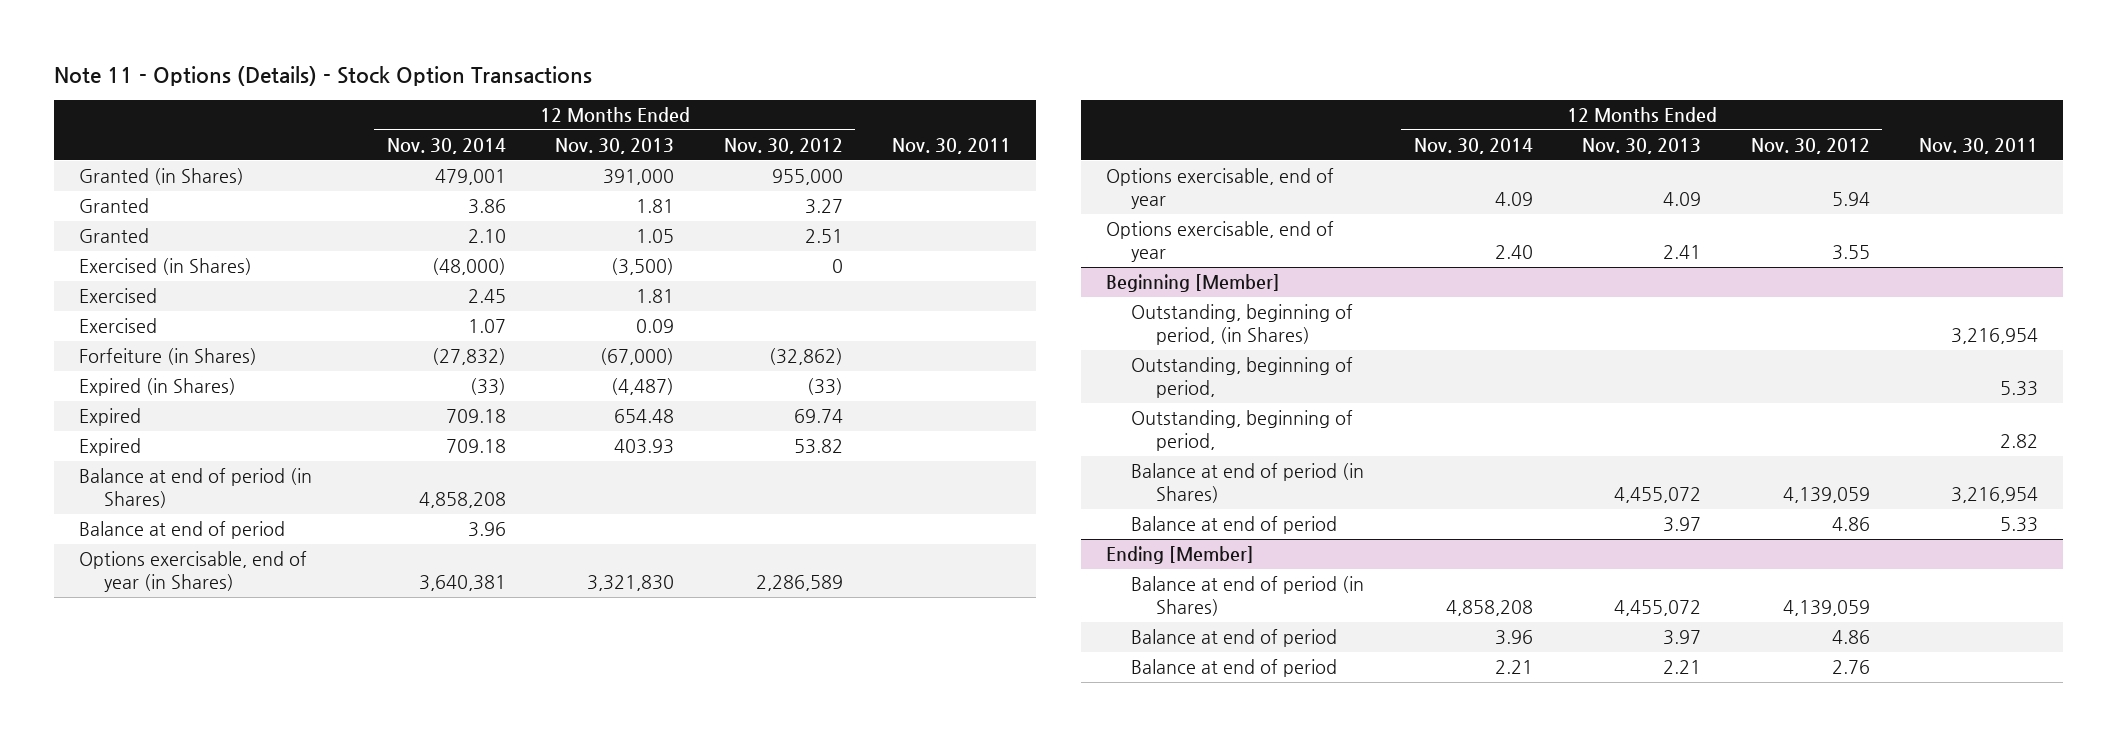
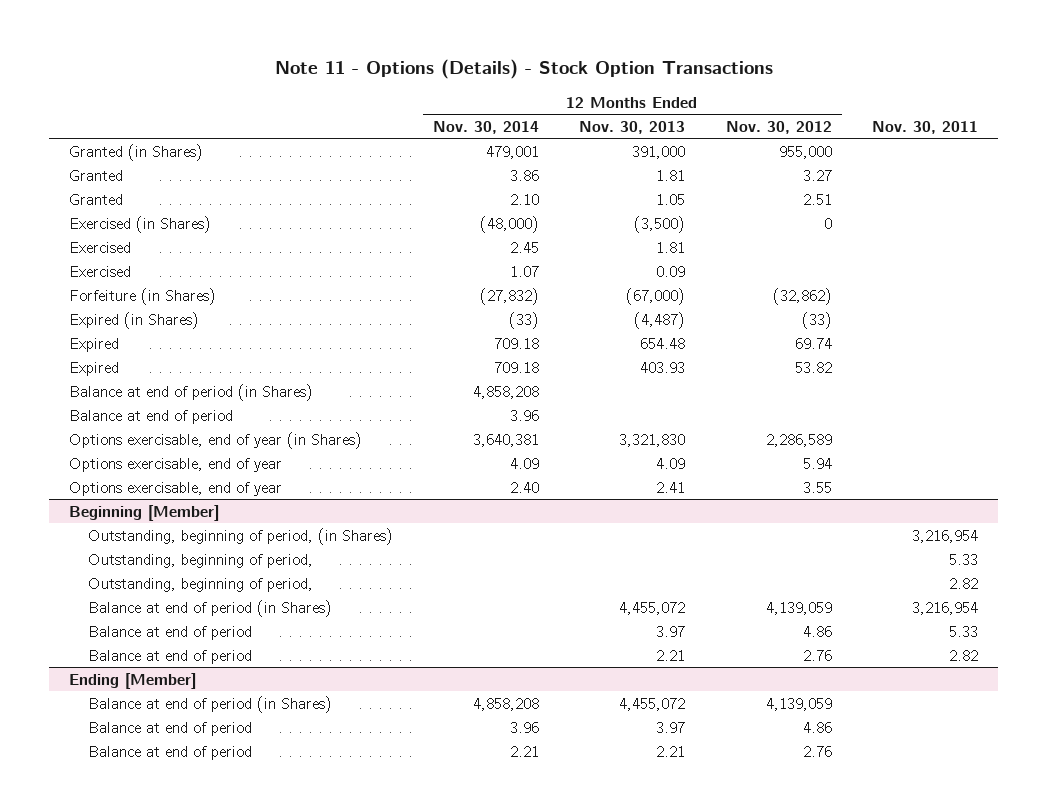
none -> [87,649,252,664] Balance at end of period

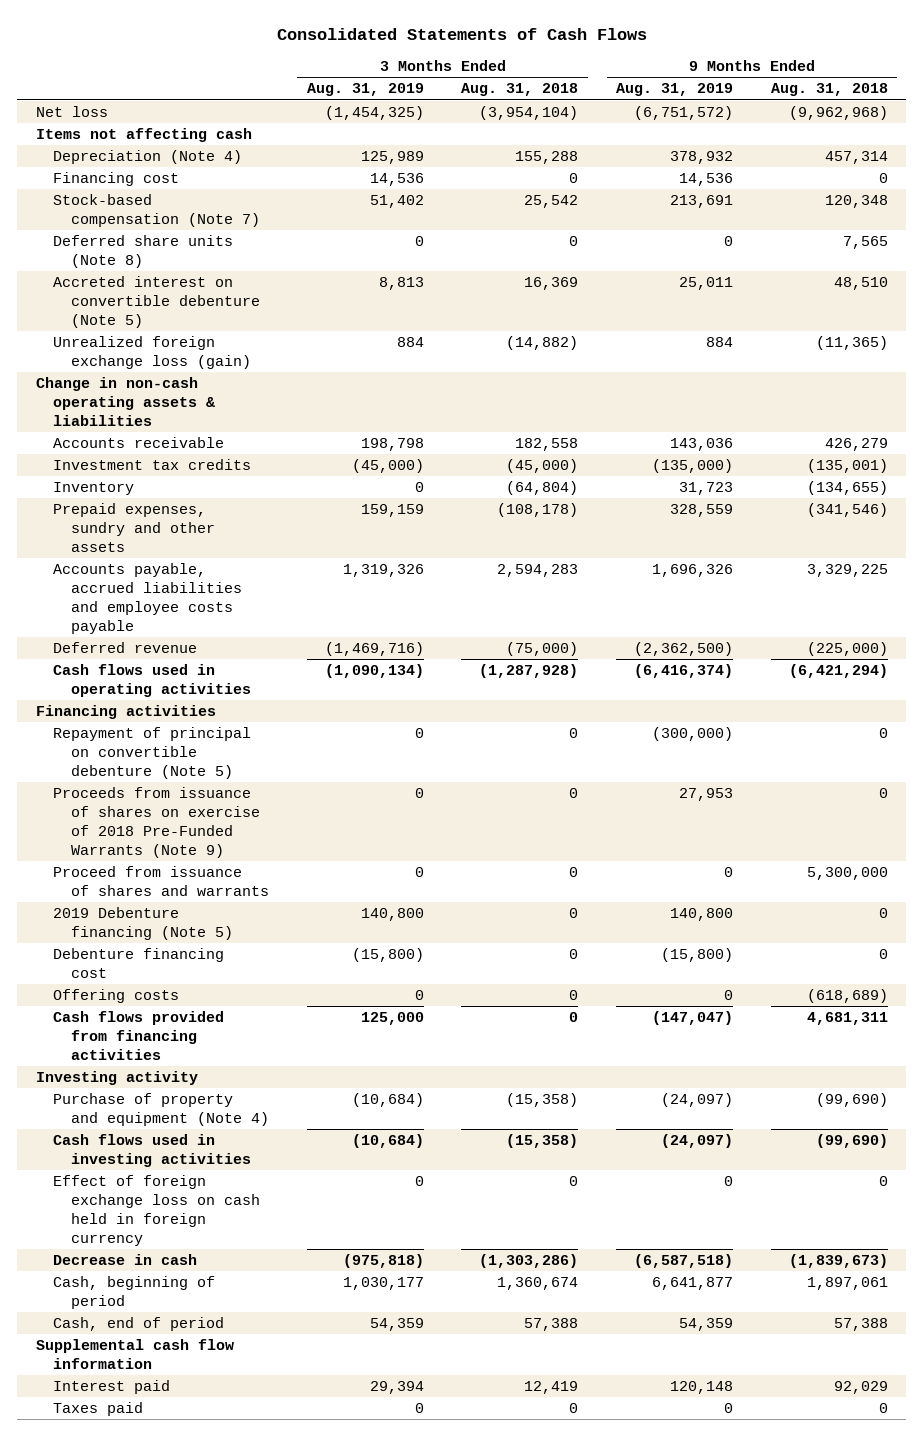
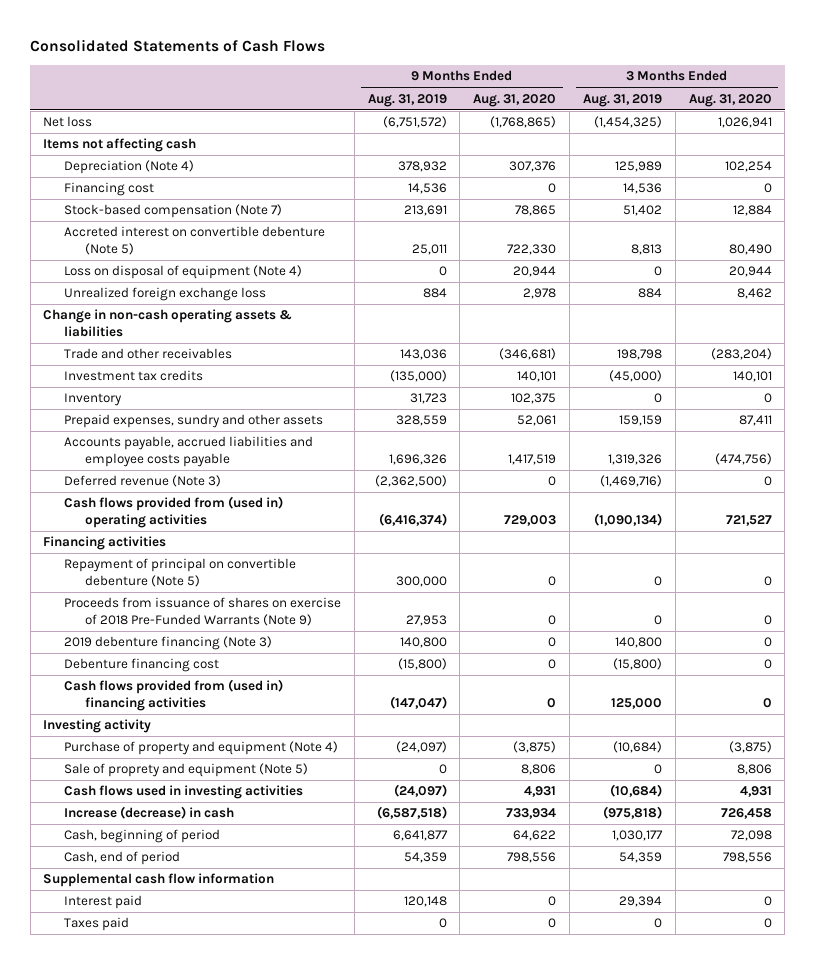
[461,83,579,97] Aug. 31, 2018 -> none
[770,83,888,97] Aug. 31, 2018 -> none
none -> [473,93,557,107] Aug. 31, 2020
none -> [688,93,772,107] Aug. 31, 2020
[53,235,234,269] Deferred share units (Note 8) -> none
none -> [64,265,303,280] Loss on disposal of equipment (Note 4)
[53,336,252,370] Unrealized foreign exchange loss (gain) -> [64,287,267,302] Unrealized foreign exchange loss
[53,437,225,449] Accounts receivable -> [64,348,233,360] Trade and other receivables
[53,642,198,654] Deferred revenue -> [64,475,222,488] Deferred revenue (Note 3)
[53,664,252,698] Cash flows used in operating activities -> [64,496,284,529] Cash flows provided from (used in) operating activities
[651,727,733,742] (300,000) -> [395,576,447,588] 300,000
[53,866,270,897] Proceed from issuance of shares and warrants -> none
[53,907,234,941] 2019 Debenture financing (Note 5) -> [64,636,273,651] 2019 debenture financing (Note 3)
[53,989,180,1004] Offering costs -> none
[53,1011,225,1060] Cash flows provided from financing activities -> [64,679,284,712] Cash flows provided from (used in) financing activities
none -> [64,763,309,778] Sale of proprety and equipment (Note 5)
[53,1175,261,1246] Effect of foreign exchange loss on cash held in foreign currency -> none
[53,1254,198,1266] Decrease in cash -> [64,806,235,820] Increase (decrease) in cash

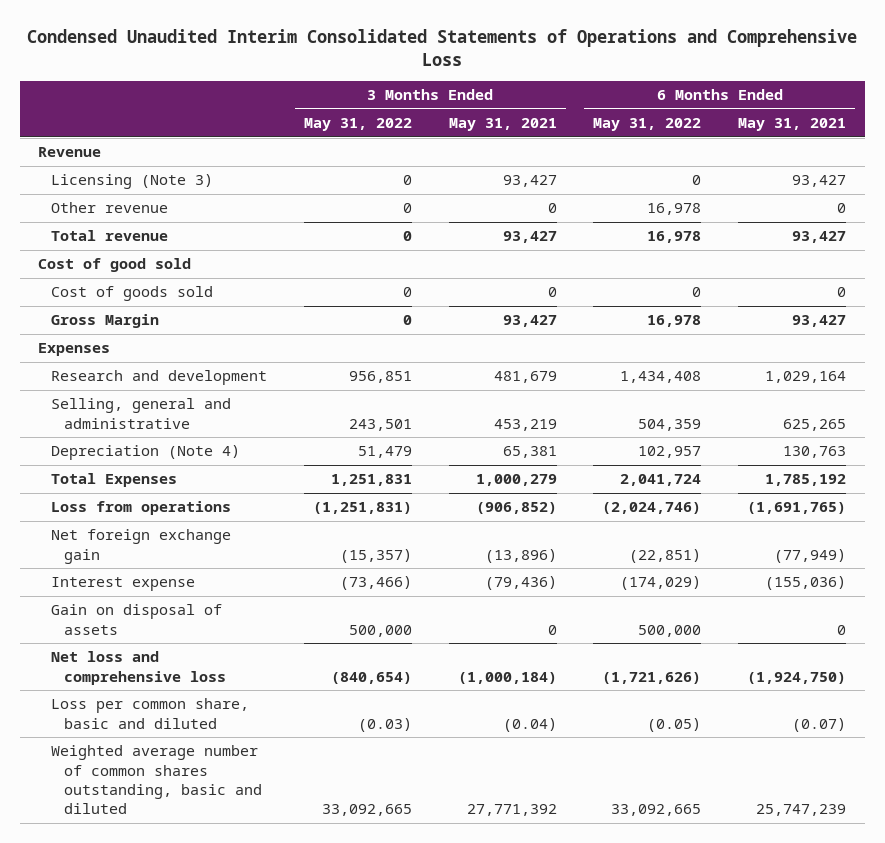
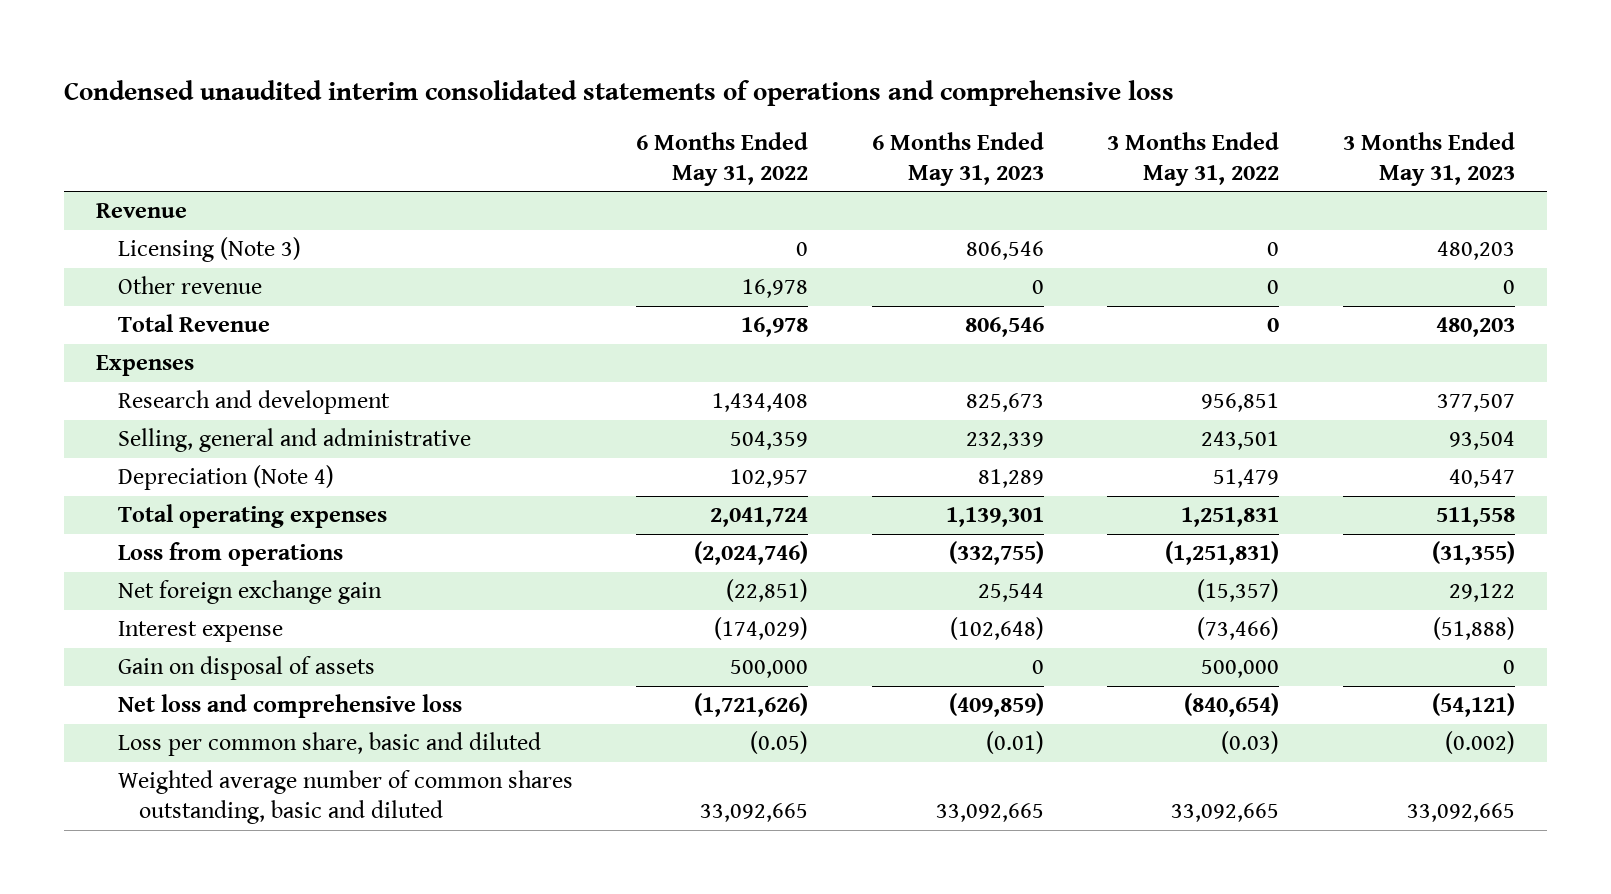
[27,29,858,67] Condensed Unaudited Interim Consolidated Statements of Operations and Comprehensive Loss -> [64,80,1175,107] Condensed unaudited interim consolidated statements of operations and comprehensive loss
[448,118,557,132] May 31, 2021 -> none
[738,118,847,132] May 31, 2021 -> none
none -> [871,132,1044,186] 6 Months Ended May 31, 2023
none -> [1343,132,1516,186] 3 Months Ended May 31, 2023
[38,258,192,273] Cost of good sold -> none
[50,286,213,302] Cost of goods sold -> none
[50,314,159,329] Gross Margin -> none
[50,230,168,242] Total revenue -> [117,314,270,333] Total Revenue
[50,473,177,488] Total Expenses -> [117,504,387,529] Total operating expenses

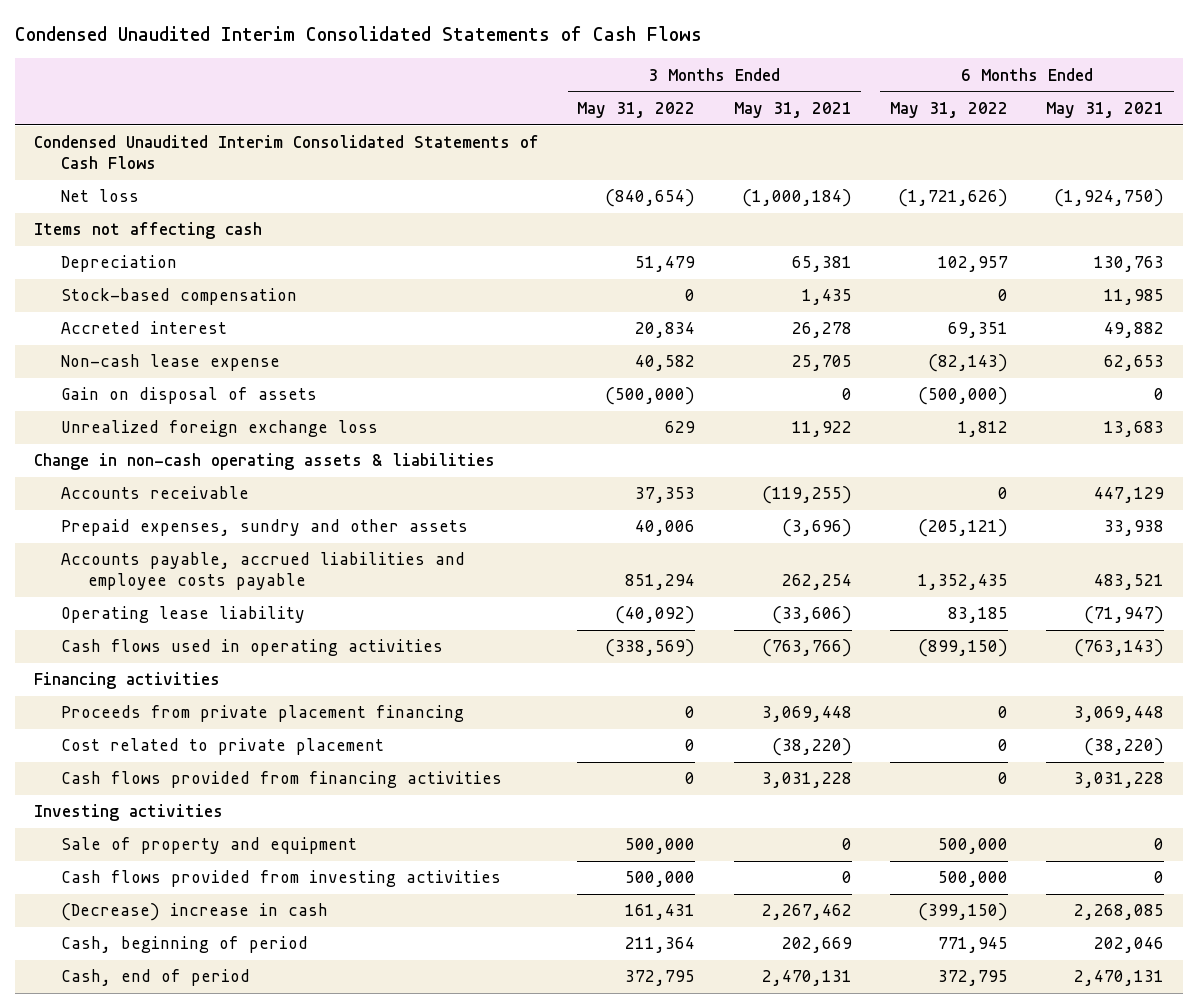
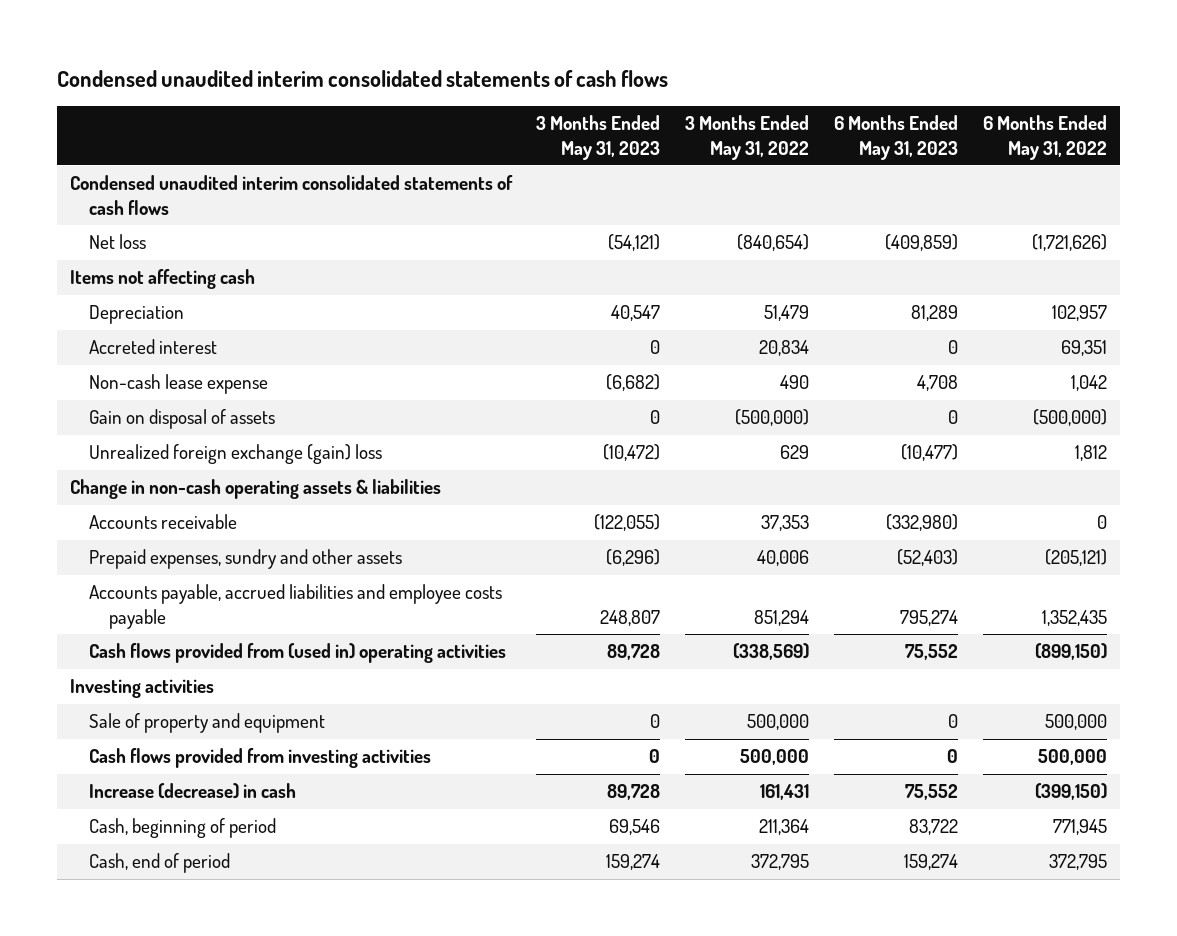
[14,26,702,42] Condensed Unaudited Interim Consolidated Statements of Cash Flows -> [57,69,669,87] Condensed unaudited interim consolidated statements of cash flows
[733,101,852,118] May 31, 2021 -> none
[1045,101,1164,118] May 31, 2021 -> none
none -> [536,115,661,160] 3 Months Ended May 31, 2023
none -> [834,115,959,160] 6 Months Ended May 31, 2023
[34,135,540,169] Condensed Unaudited Interim Consolidated Statements of Cash Flows -> [69,175,513,215] Condensed unaudited interim consolidated statements of cash flows
[60,288,297,306] Stock-based compensation -> none
[635,355,696,372] 40,582 -> [780,375,810,390] 490
[927,354,1008,373] (82,143) -> [1071,375,1108,392] 1,042
[60,420,378,438] Unrealized foreign exchange loss -> [89,444,383,465] Unrealized foreign exchange (gain) loss
[60,606,305,624] Operating lease liability -> none
[34,672,221,690] Financing activities -> none
[60,705,464,723] Proceeds from private placement financing -> none
[60,738,384,756] Cost related to private placement -> none
[60,771,502,789] Cash flows provided from financing activities -> none
[60,639,443,657] Cash flows used in operating activities -> [89,643,507,664] Cash flows provided from (used in) operating activities
[60,903,328,922] (Decrease) increase in cash -> [89,783,297,800] Increase (decrease) in cash

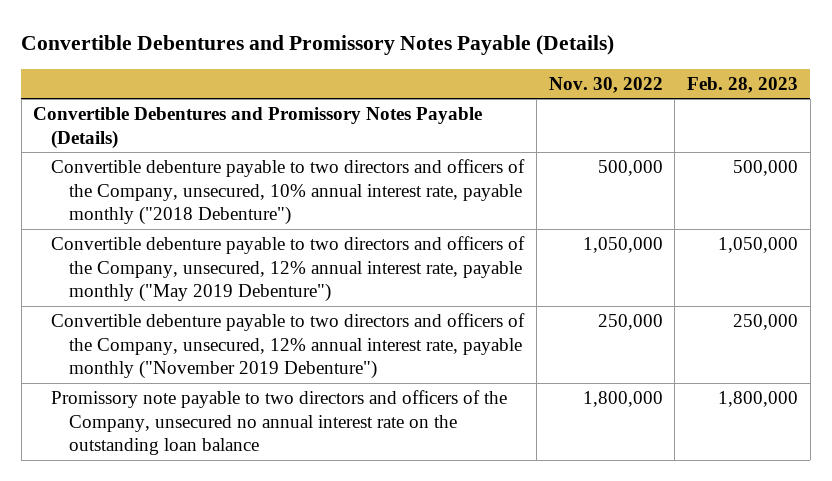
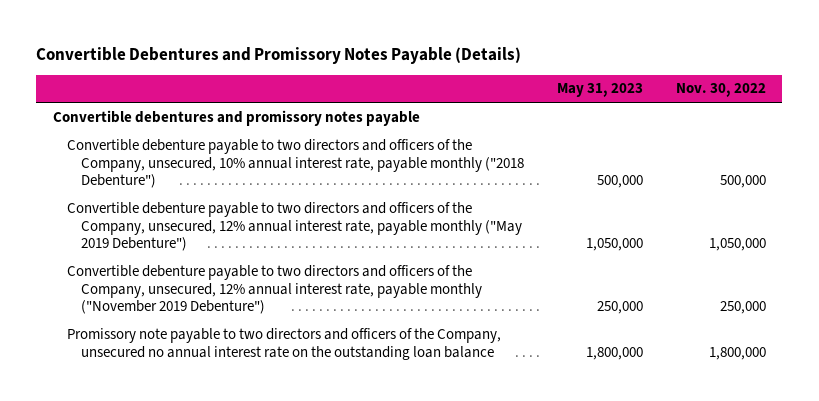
[687,76,799,93] Feb. 28, 2023 -> none
none -> [556,83,643,98] May 31, 2023
[33,106,483,149] Convertible Debentures and Promissory Notes Payable (Details) -> [52,109,420,126] Convertible debentures and promissory notes payable

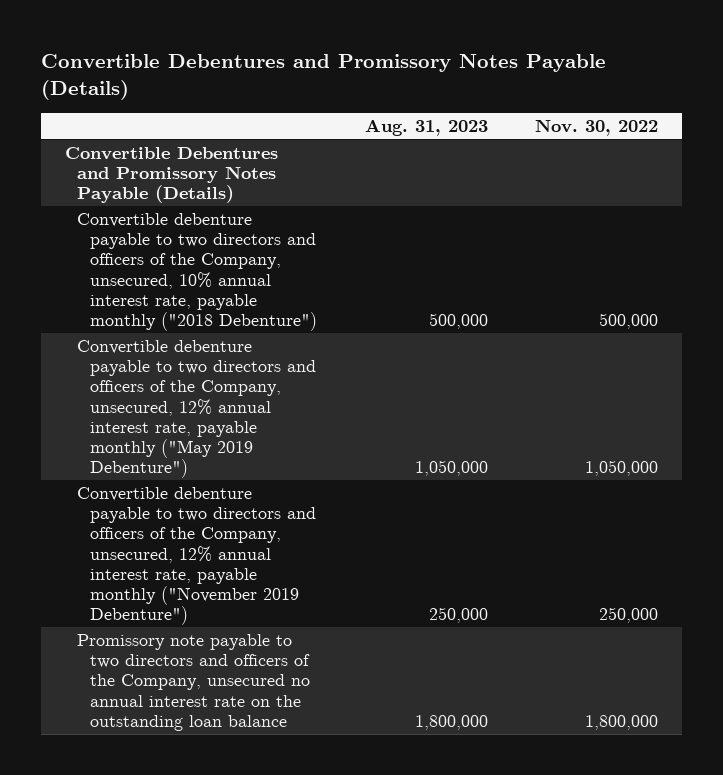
[556,83,643,98] May 31, 2023 -> none
none -> [364,118,488,136] Aug. 31, 2023
[52,109,420,126] Convertible debentures and promissory notes payable -> [64,147,278,204] Convertible Debentures and Promissory Notes Payable (Details)

